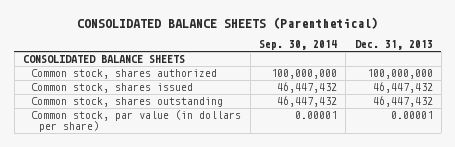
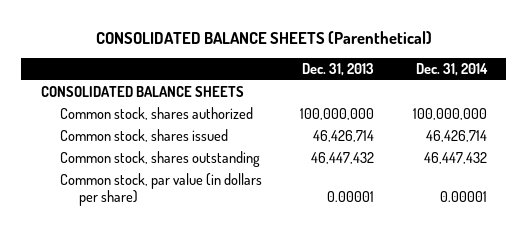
[258,40,337,51] Sep. 30, 2014 -> none
none -> [415,63,488,77] Dec. 31, 2014
[372,82,433,94] 46,447,432 -> [313,129,375,142] 46,426,714

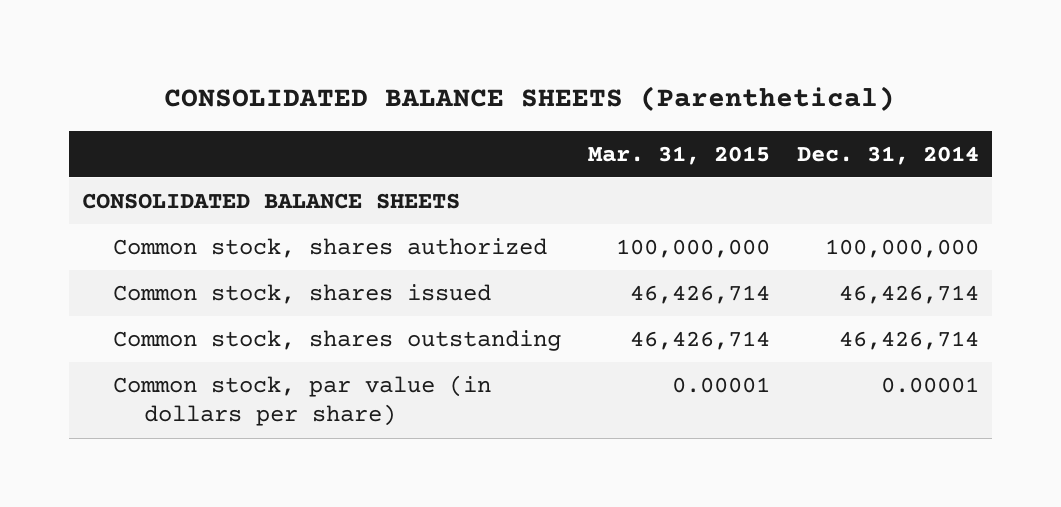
[302,63,375,77] Dec. 31, 2013 -> none
none -> [587,145,770,165] Mar. 31, 2015
[423,151,487,164] 46,447,432 -> [838,331,979,351] 46,426,714

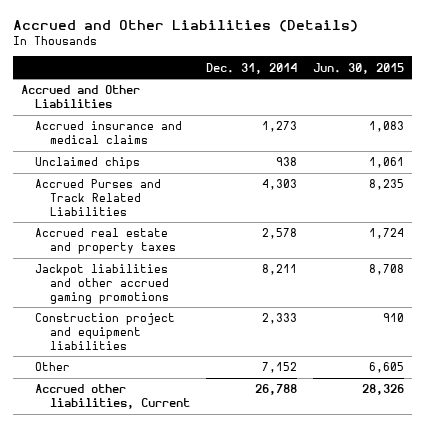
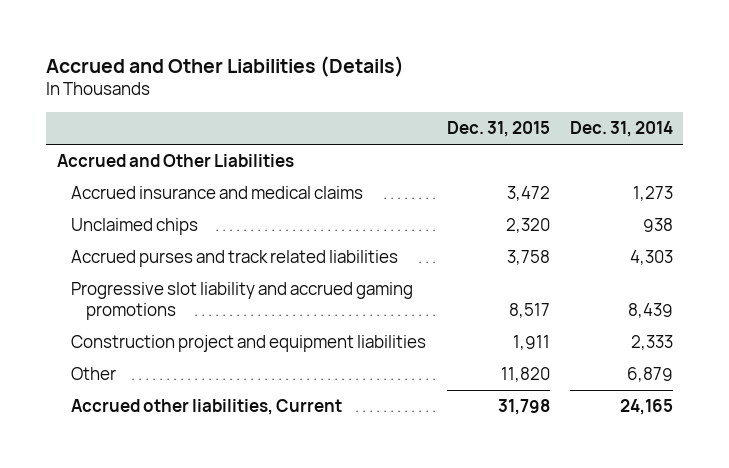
[312,62,404,74] Jun. 30, 2015 -> none
none -> [446,121,550,138] Dec. 31, 2015
[35,228,176,254] Accrued real estate and property taxes -> none
[35,179,162,216] Accrued Purses and Track Related Liabilities -> [71,250,399,268] Accrued purses and track related liabilities
[35,264,169,304] Jackpot liabilities and other accrued gaming promotions -> [71,282,414,320] Progressive slot liability and accrued gaming promotions
[261,264,297,276] 8,211 -> [627,302,673,318] 8,439
[261,362,297,374] 7,152 -> [626,367,673,383] 6,879
[254,384,297,396] 26,788 -> [619,399,673,416] 24,165

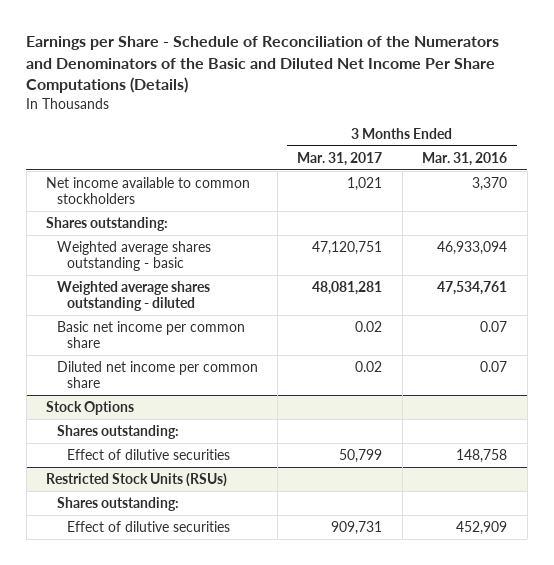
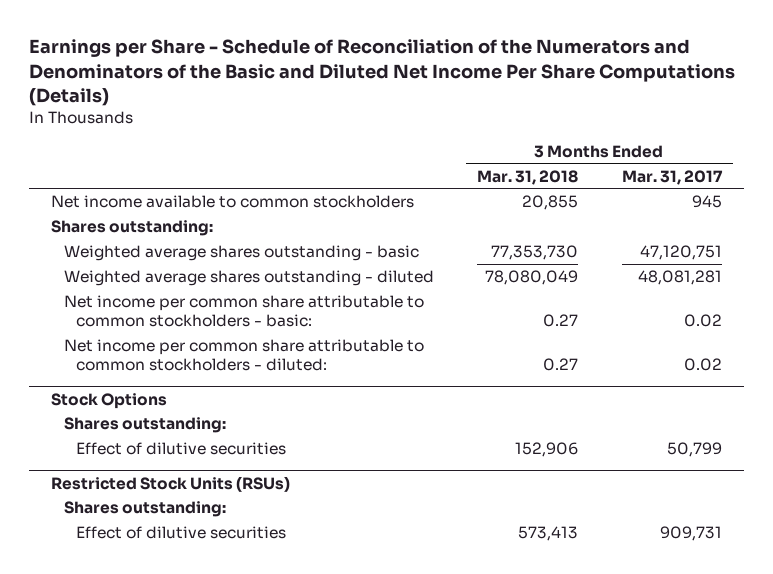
[422,151,508,166] Mar. 31, 2016 -> none
none -> [477,169,579,185] Mar. 31, 2018
[347,176,383,191] 1,021 -> [691,195,722,209] 945
[56,320,245,349] Basic net income per common share -> [63,295,424,327] Net income per common share attributable to common stockholders - basic:
[56,360,258,389] Diluted net income per common share -> [63,339,424,371] Net income per common share attributable to common stockholders - diluted:

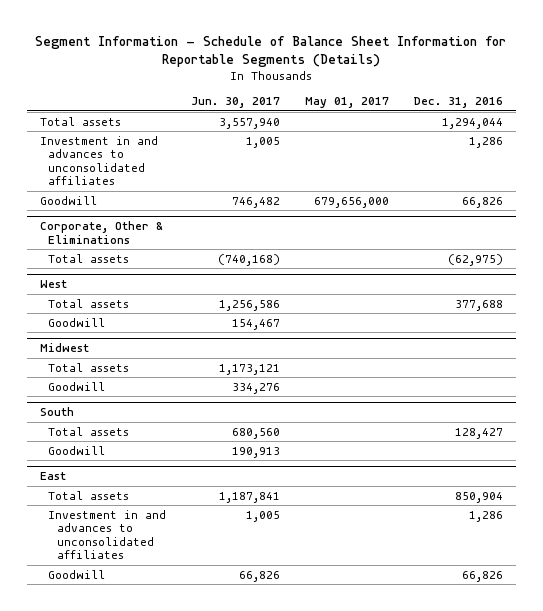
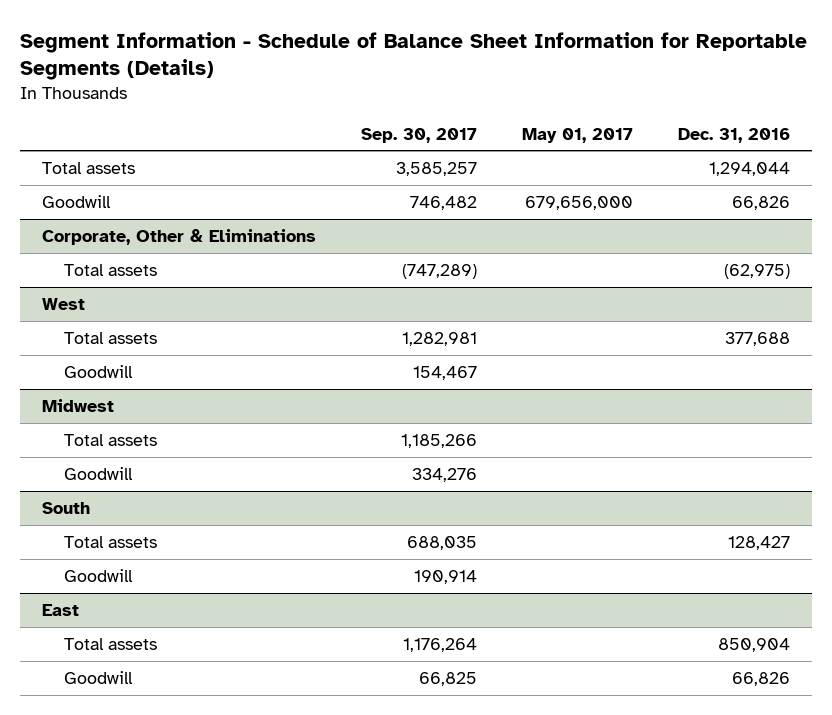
[191,97,281,109] Jun. 30, 2017 -> none
none -> [361,127,478,143] Sep. 30, 2017
[39,135,158,186] Investment in and advances to unconsolidated affiliates -> none
[48,509,167,560] Investment in and advances to unconsolidated affiliates -> none

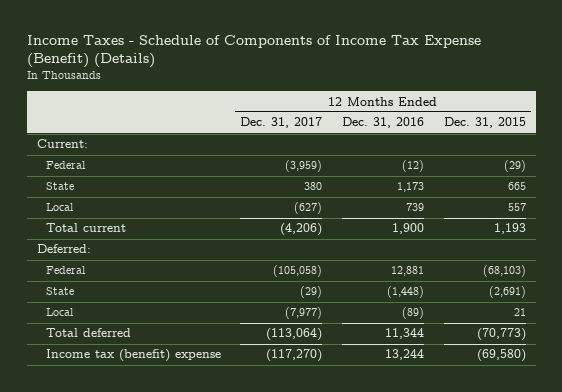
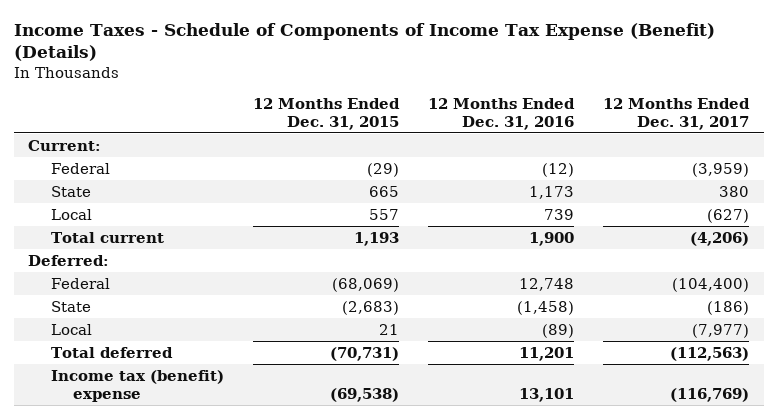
[273,265,323,278] (105,058) -> [672,277,750,292] (104,400)
[390,266,424,277] 12,881 -> [519,277,575,291] 12,748
[482,265,526,278] (68,103) -> [332,277,400,292] (68,069)
[300,286,323,299] (29) -> [707,300,750,315] (186)
[386,286,424,299] (1,448) -> [517,300,575,315] (1,458)
[488,286,526,299] (2,691) -> [342,300,400,315] (2,683)
[266,328,323,342] (113,064) -> [670,346,750,361] (112,563)
[384,328,424,340] 11,344 -> [519,346,575,361] 11,201
[476,328,526,342] (70,773) -> [330,346,400,361] (70,731)
[266,349,323,363] (117,270) -> [670,387,750,402] (116,769)
[384,349,424,361] 13,244 -> [519,387,575,402] 13,101
[476,349,526,363] (69,580) -> [330,387,400,402] (69,538)

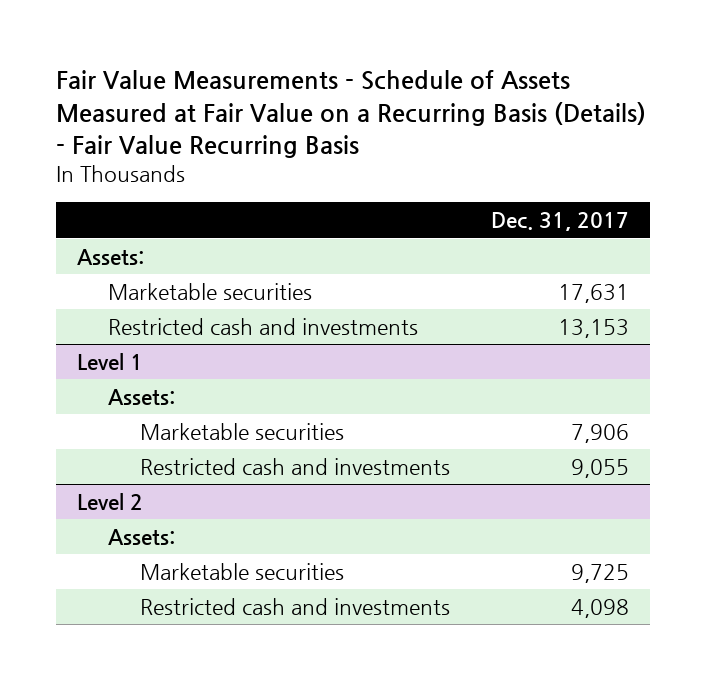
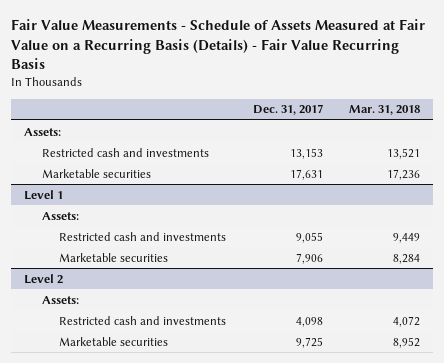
none -> [349,105,421,116] Mar. 31, 2018
[108,283,313,301] Marketable securities -> [41,168,151,178] Marketable securities
[139,423,344,441] Marketable securities -> [59,252,169,262] Marketable securities
[139,563,344,581] Marketable securities -> [59,336,169,346] Marketable securities

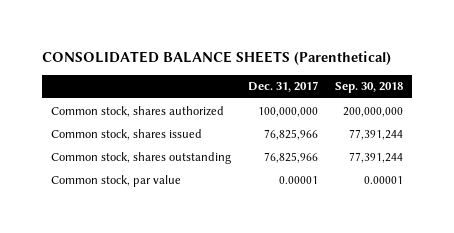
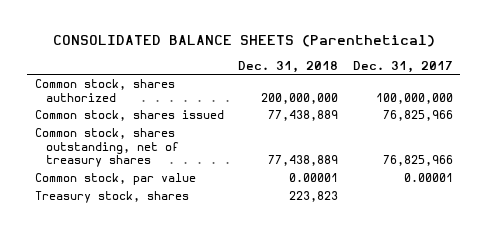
[335,82,404,94] Sep. 30, 2018 -> none
none -> [238,60,339,73] Dec. 31, 2018
[50,151,231,164] Common stock, shares outstanding -> [34,128,179,168] Common stock, shares outstanding, net of treasury shares
none -> [34,191,189,204] Treasury stock, shares

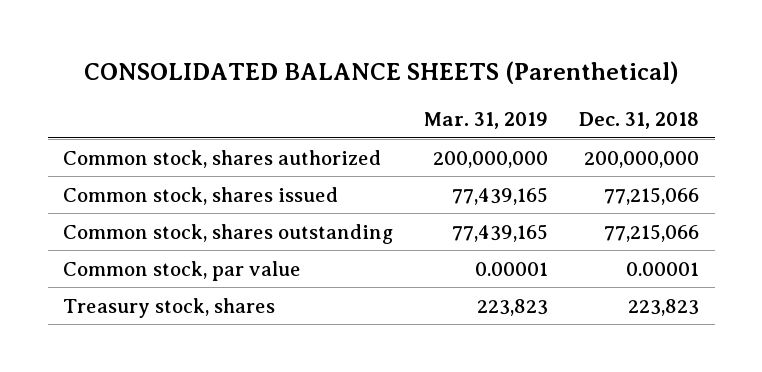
[352,60,453,73] Dec. 31, 2017 -> none
none -> [424,112,549,130] Mar. 31, 2019
[268,110,339,122] 77,438,889 -> [604,186,700,205] 77,215,066
[34,128,179,168] Common stock, shares outstanding, net of treasury shares -> [63,223,394,244] Common stock, shares outstanding
[268,155,339,167] 77,438,889 -> [604,223,700,242] 77,215,066

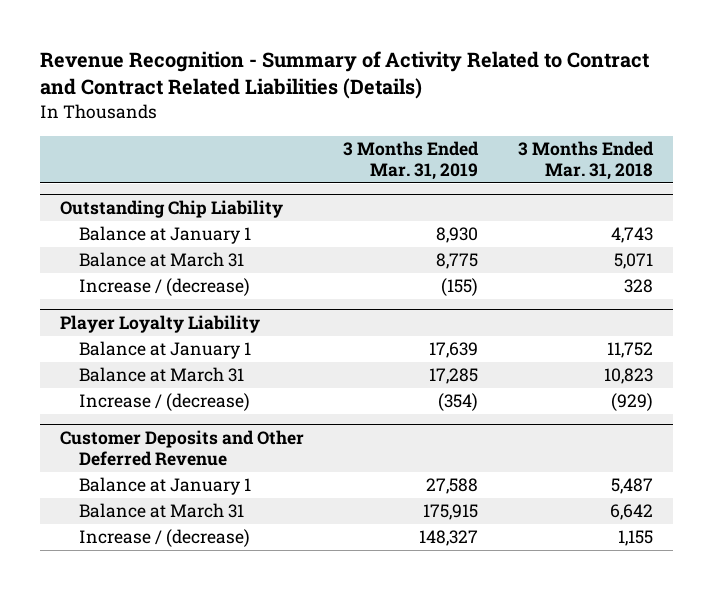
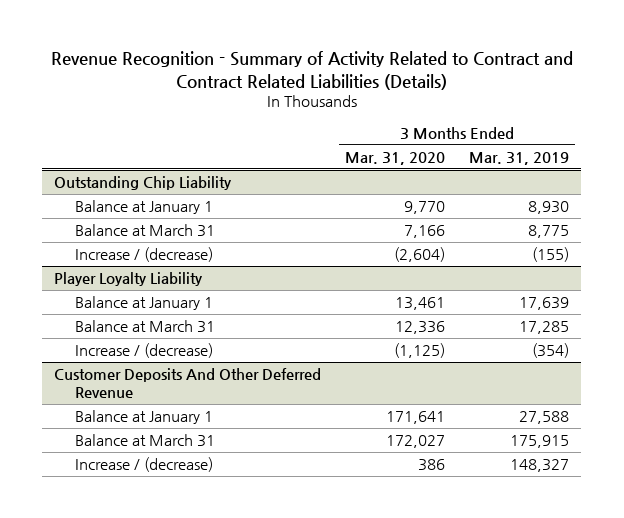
[518,140,655,181] 3 Months Ended Mar. 31, 2018 -> none
none -> [345,151,446,165] Mar. 31, 2020
[59,429,304,467] Customer Deposits and Other Deferred Revenue -> [54,368,322,399] Customer Deposits And Other Deferred Revenue

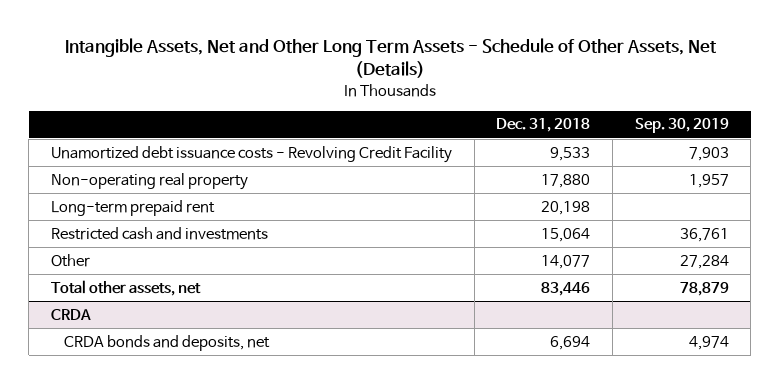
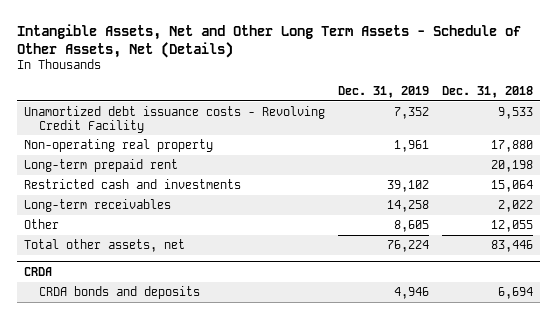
[634,118,729,134] Sep. 30, 2019 -> none
none -> [338,86,430,99] Dec. 31, 2019
none -> [23,198,171,212] Long-term receivables
[541,254,591,269] 14,077 -> [491,219,534,232] 12,055
[63,334,270,351] CRDA bonds and deposits, net -> [38,285,200,299] CRDA bonds and deposits

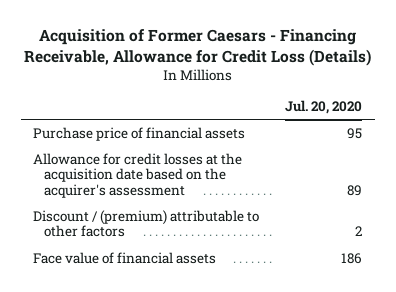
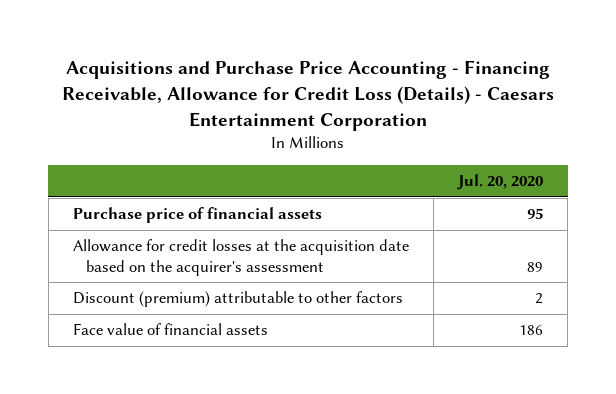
[23,29,371,66] Acquisition of Former Caesars - Financing Receivable, Allowance for Credit Loss (Details) -> [62,60,555,131] Acquisitions and Purchase Price Accounting - Financing Receivable, Allowance for Credit Loss (Details) - Caesars Entertainment Corporation
[33,209,260,238] Discount / (premium) attributable to other factors -> [72,291,403,308] Discount (premium) attributable to other factors

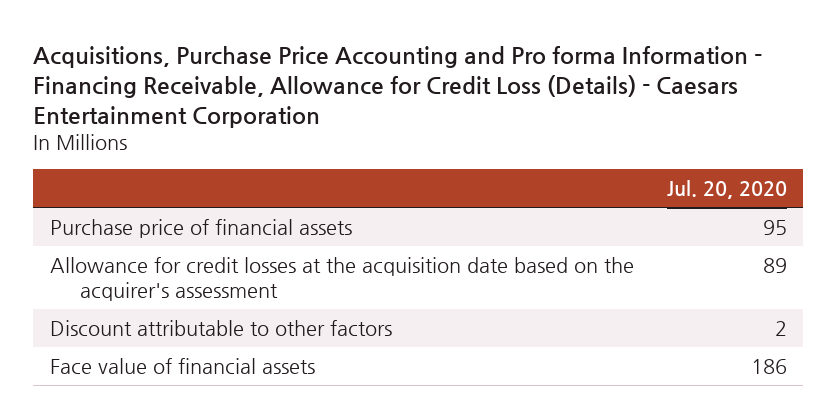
[62,60,555,131] Acquisitions and Purchase Price Accounting - Financing Receivable, Allowance for Credit Loss (Details) - Caesars Entertainment Corporation -> [32,46,762,129] Acquisitions, Purchase Price Accounting and Pro forma Information - Financing Receivable, Allowance for Credit Loss (Details) - Caesars Entertainment Corporation
[72,291,403,308] Discount (premium) attributable to other factors -> [49,319,392,336] Discount attributable to other factors

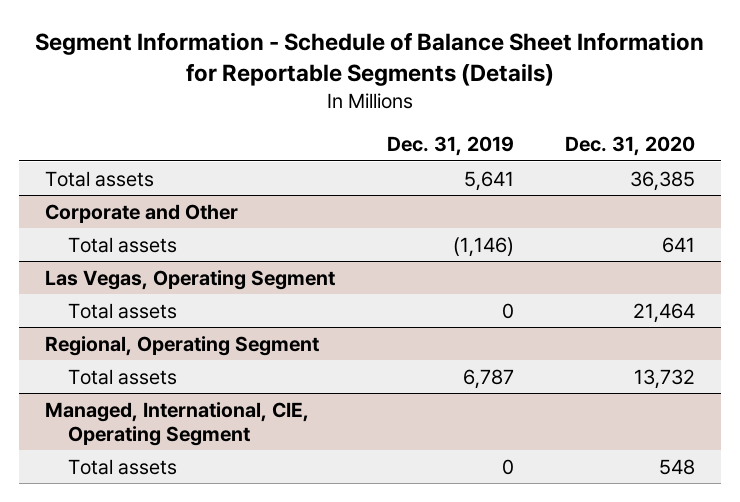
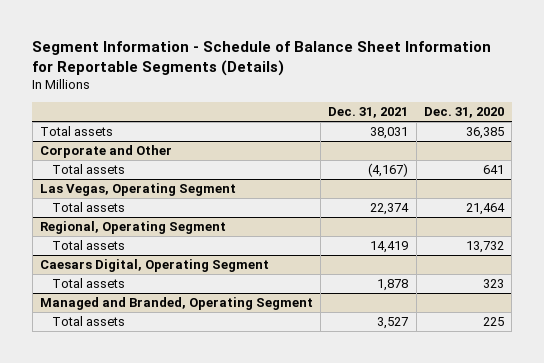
[386,136,514,157] Dec. 31, 2019 -> none
none -> [328,107,409,119] Dec. 31, 2021
[45,401,310,446] Managed, International, CIE, Operating Segment -> none
none -> [39,259,269,273] Caesars Digital, Operating Segment
[659,458,696,475] 548 -> [482,279,504,289] 323
none -> [39,297,313,311] Managed and Branded, Operating Segment
none -> [51,316,125,327] Total assets

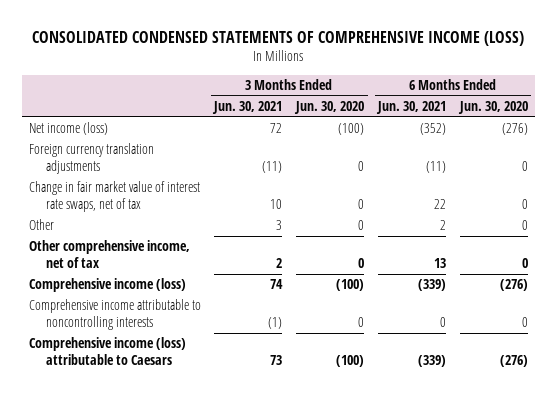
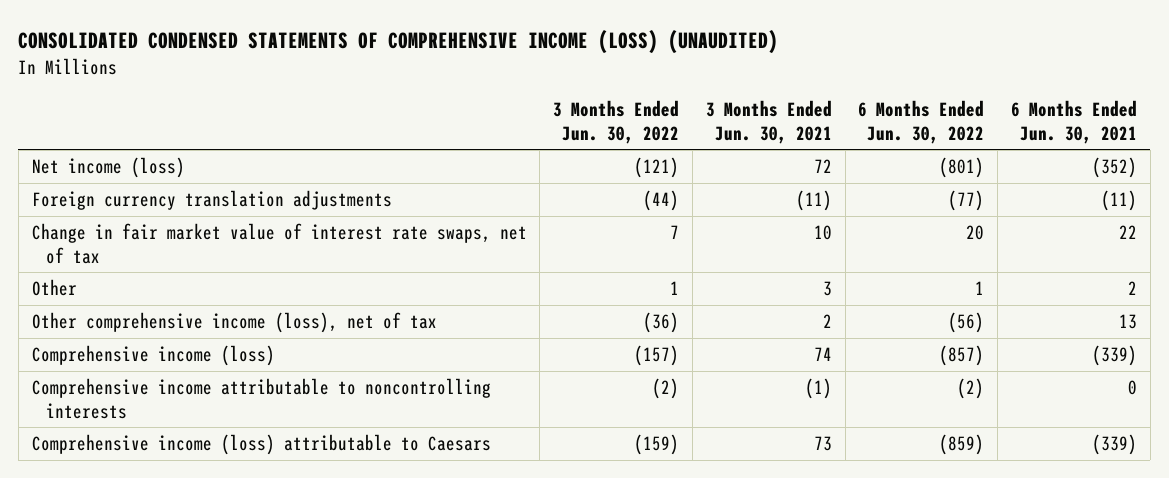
[32,30,525,46] CONSOLIDATED CONDENSED STATEMENTS OF COMPREHENSIVE INCOME (LOSS) -> [18,29,779,54] CONSOLIDATED CONDENSED STATEMENTS OF COMPREHENSIVE INCOME (LOSS) (UNAUDITED)
[294,101,365,115] Jun. 30, 2020 -> none
[457,101,528,115] Jun. 30, 2020 -> none
none -> [553,100,680,144] 3 Months Ended Jun. 30, 2022
none -> [858,100,985,144] 6 Months Ended Jun. 30, 2022
[28,240,190,269] Other comprehensive income, net of tax -> [31,312,437,334] Other comprehensive income (loss), net of tax

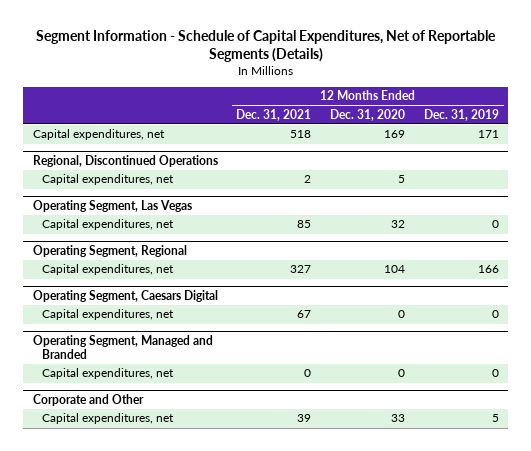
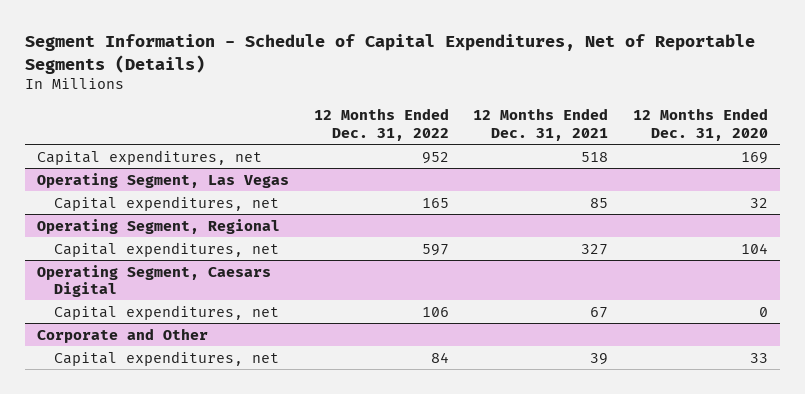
[423,108,499,121] Dec. 31, 2019 -> none
none -> [313,108,449,141] 12 Months Ended Dec. 31, 2022
[32,154,218,167] Regional, Discontinued Operations -> none
[41,174,174,186] Capital expenditures, net -> none
[32,334,213,360] Operating Segment, Managed and Branded -> none
[41,368,174,380] Capital expenditures, net -> none

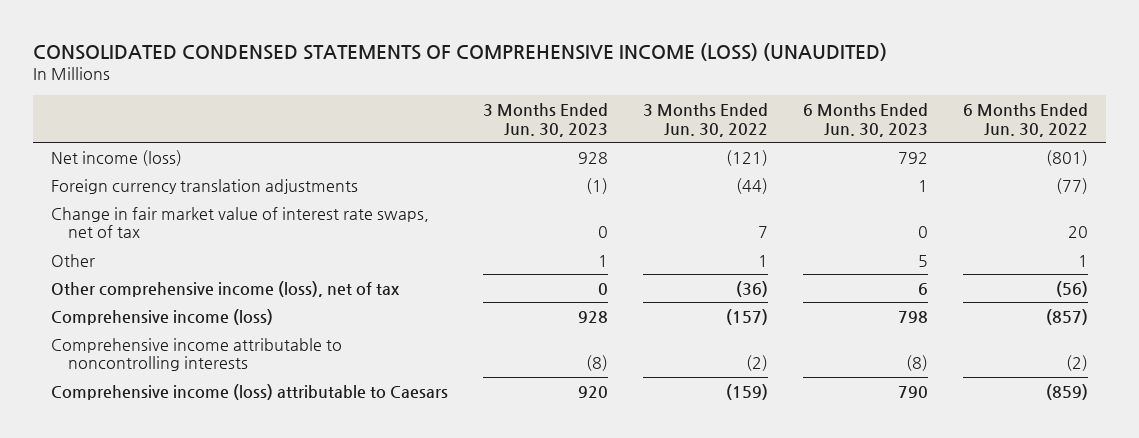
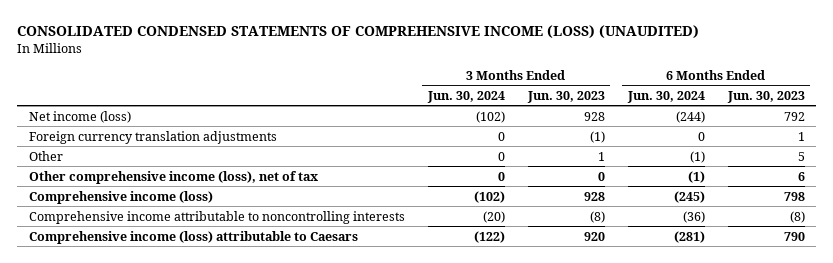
[643,103,769,137] 3 Months Ended Jun. 30, 2022 -> none
[963,103,1089,137] 6 Months Ended Jun. 30, 2022 -> none
none -> [426,90,505,103] Jun. 30, 2024
none -> [626,90,705,103] Jun. 30, 2024
[50,206,429,239] Change in fair market value of interest rate swaps, net of tax -> none

